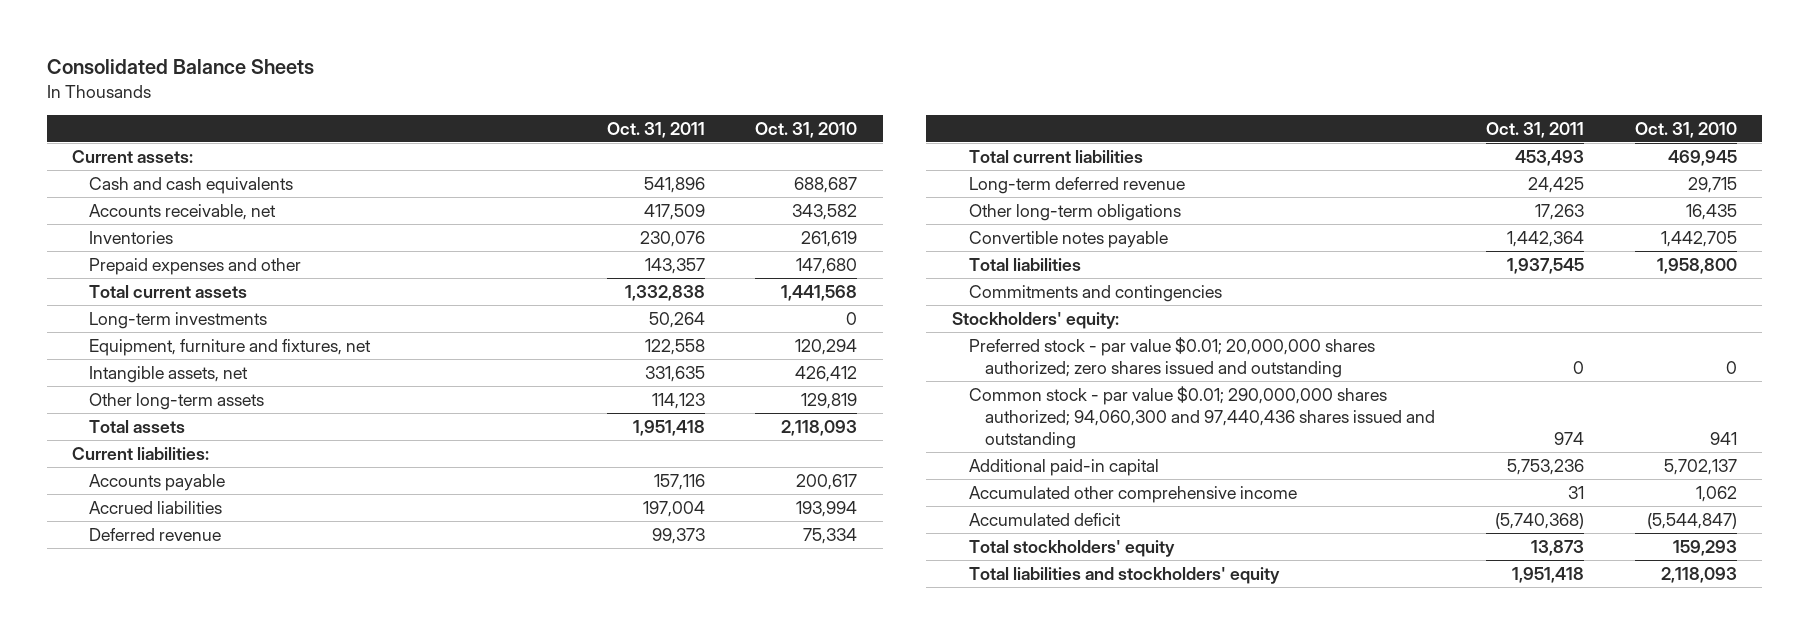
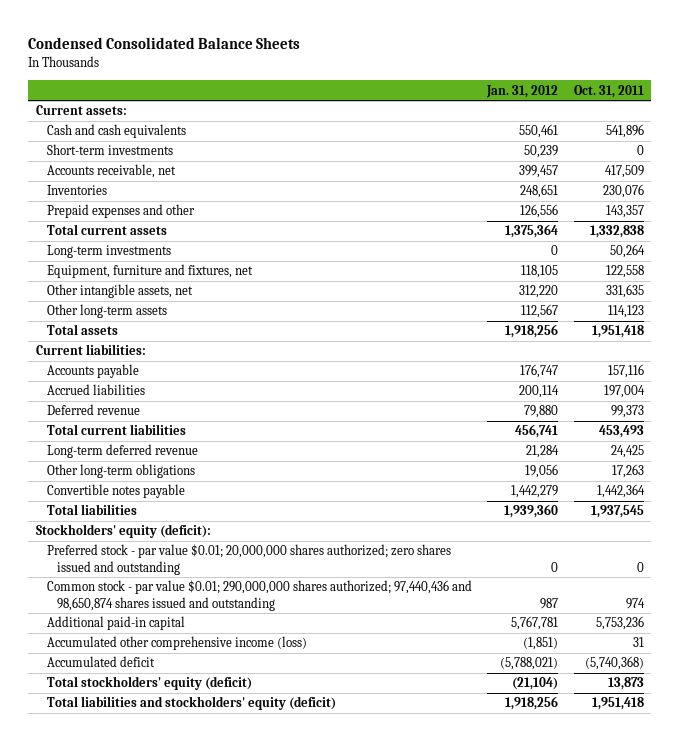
[46,58,314,74] Consolidated Balance Sheets -> [28,37,301,50] Condensed Consolidated Balance Sheets
[755,121,858,138] Oct. 31, 2010 -> none
none -> [486,84,559,98] Jan. 31, 2012
none -> [46,144,173,156] Short-term investments
[89,365,249,383] Intangible assets, net -> [46,284,193,299] Other intangible assets, net
[968,284,1222,302] Commitments and contingencies -> none
[951,311,1119,329] Stockholders' equity: -> [36,524,212,539] Stockholders' equity (deficit):
[968,385,1436,450] Common stock - par value $0.01; 290,000,000 shares authorized; 94,060,300 and 97,440,436 shares issued and outstanding -> [46,580,472,611] Common stock - par value $0.01; 290,000,000 shares authorized; 97,440,436 and 98,650,874 shares issued and outstanding
[968,485,1297,503] Accumulated other comprehensive income -> [46,636,307,651] Accumulated other comprehensive income (loss)
[968,539,1175,557] Total stockholders' equity -> [46,676,252,691] Total stockholders' equity (deficit)
[968,566,1280,584] Total liabilities and stockholders' equity -> [46,696,336,711] Total liabilities and stockholders' equity (deficit)

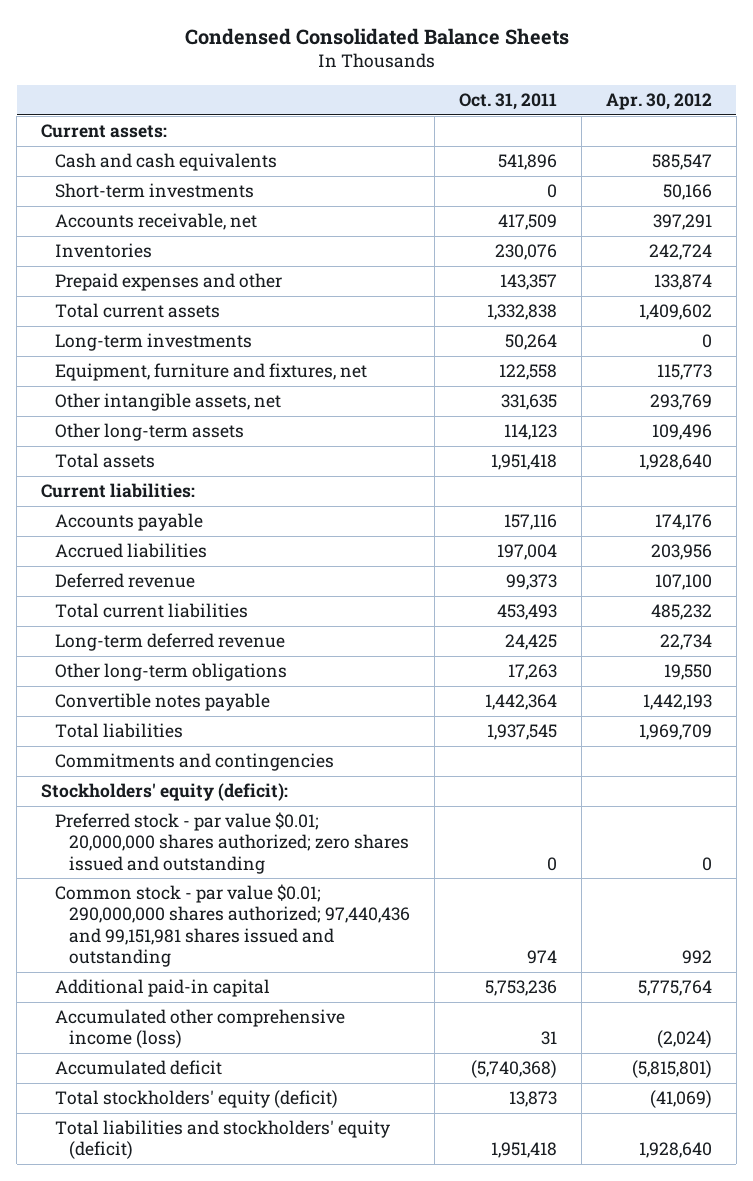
[486,84,559,98] Jan. 31, 2012 -> none
none -> [605,93,712,111] Apr. 30, 2012
none -> [55,753,335,772] Commitments and contingencies
[46,580,472,611] Common stock - par value $0.01; 290,000,000 shares authorized; 97,440,436 and 98,650,874 shares issued and outstanding -> [55,884,411,967] Common stock - par value $0.01; 290,000,000 shares authorized; 97,440,436 and 99,151,981 shares issued and outstanding

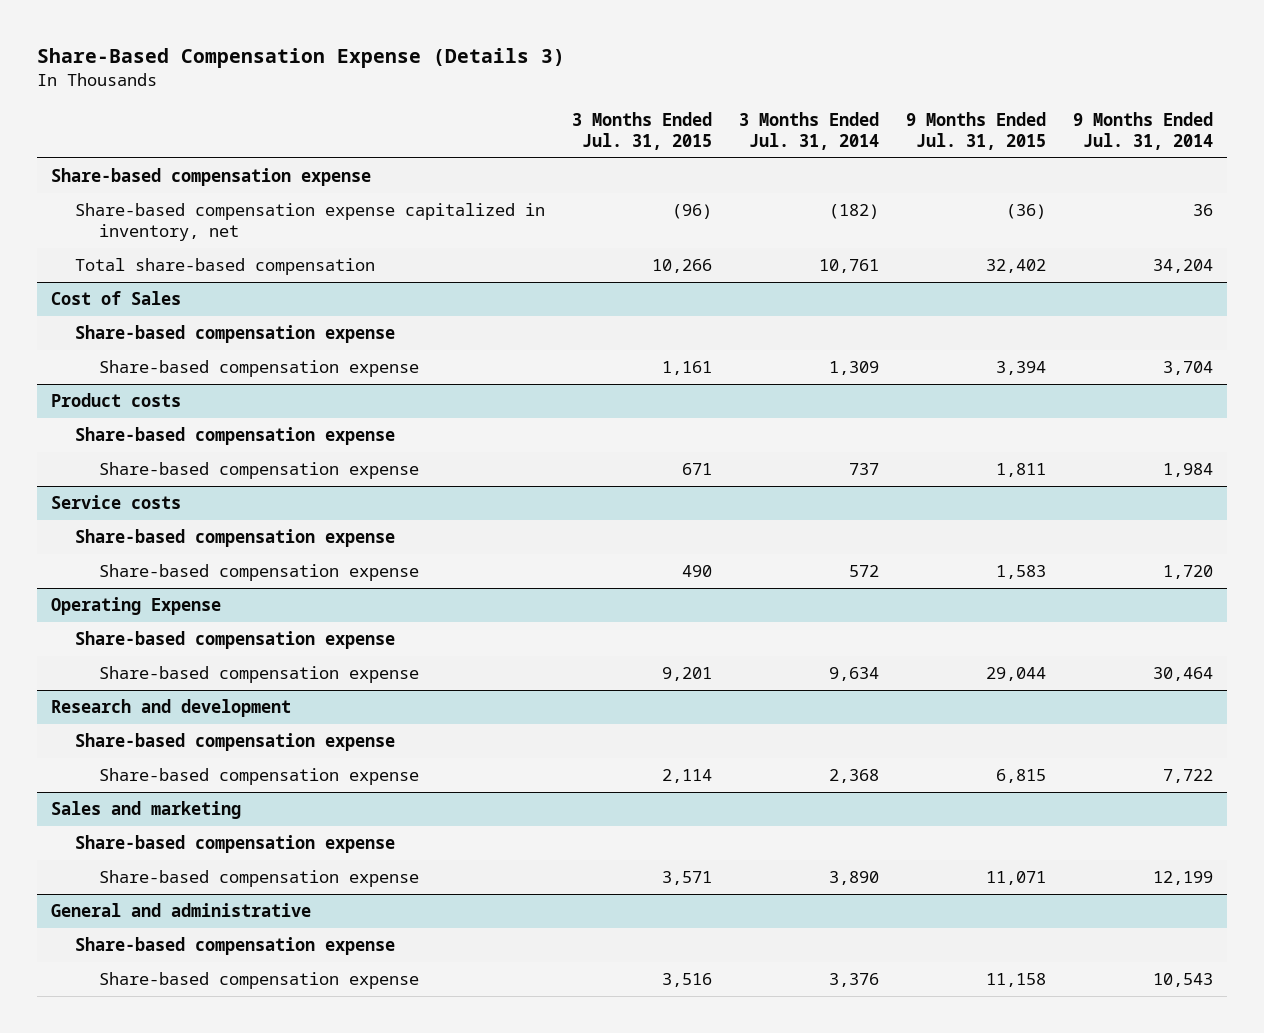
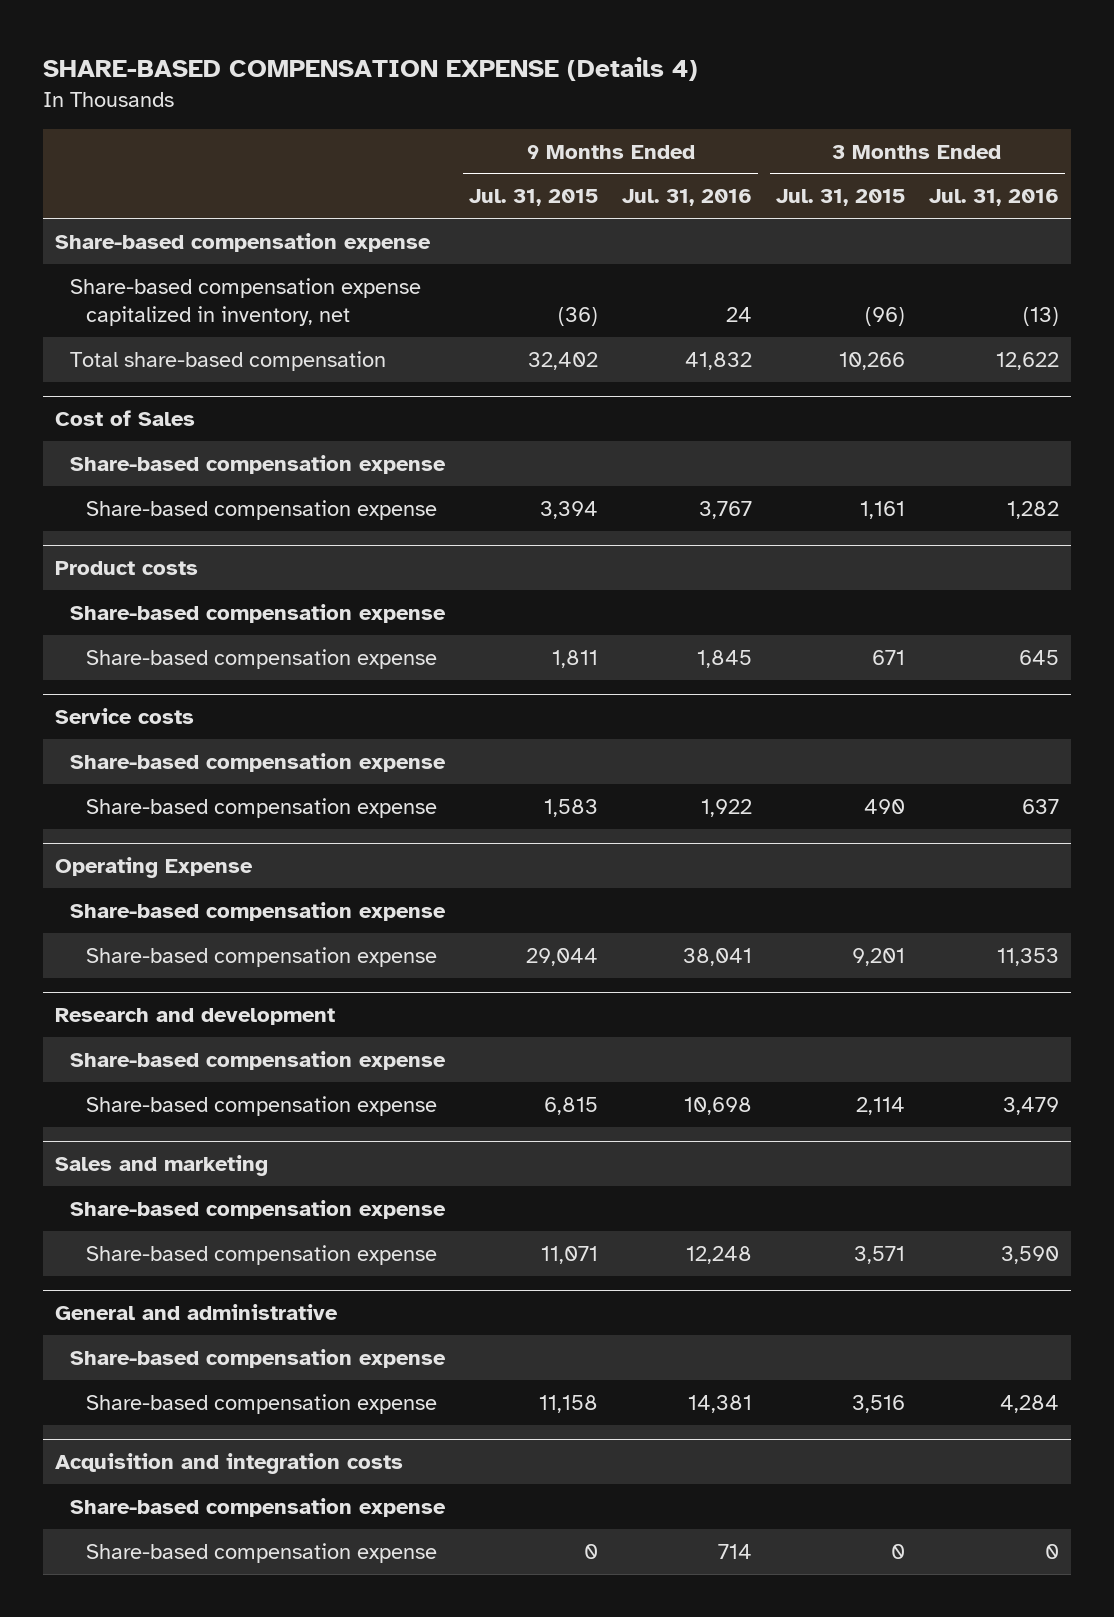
[37,48,566,69] Share-Based Compensation Expense (Details 3) -> [42,56,698,81] SHARE-BASED COMPENSATION EXPENSE (Details 4)
[738,112,879,150] 3 Months Ended Jul. 31, 2014 -> none
[1073,112,1214,150] 9 Months Ended Jul. 31, 2014 -> none
none -> [622,189,753,207] Jul. 31, 2016
none -> [928,189,1059,207] Jul. 31, 2016
none -> [54,1452,403,1474] Acquisition and integration costs
none -> [70,1497,447,1517] Share-based compensation expense
none -> [85,1542,437,1563] Share-based compensation expense

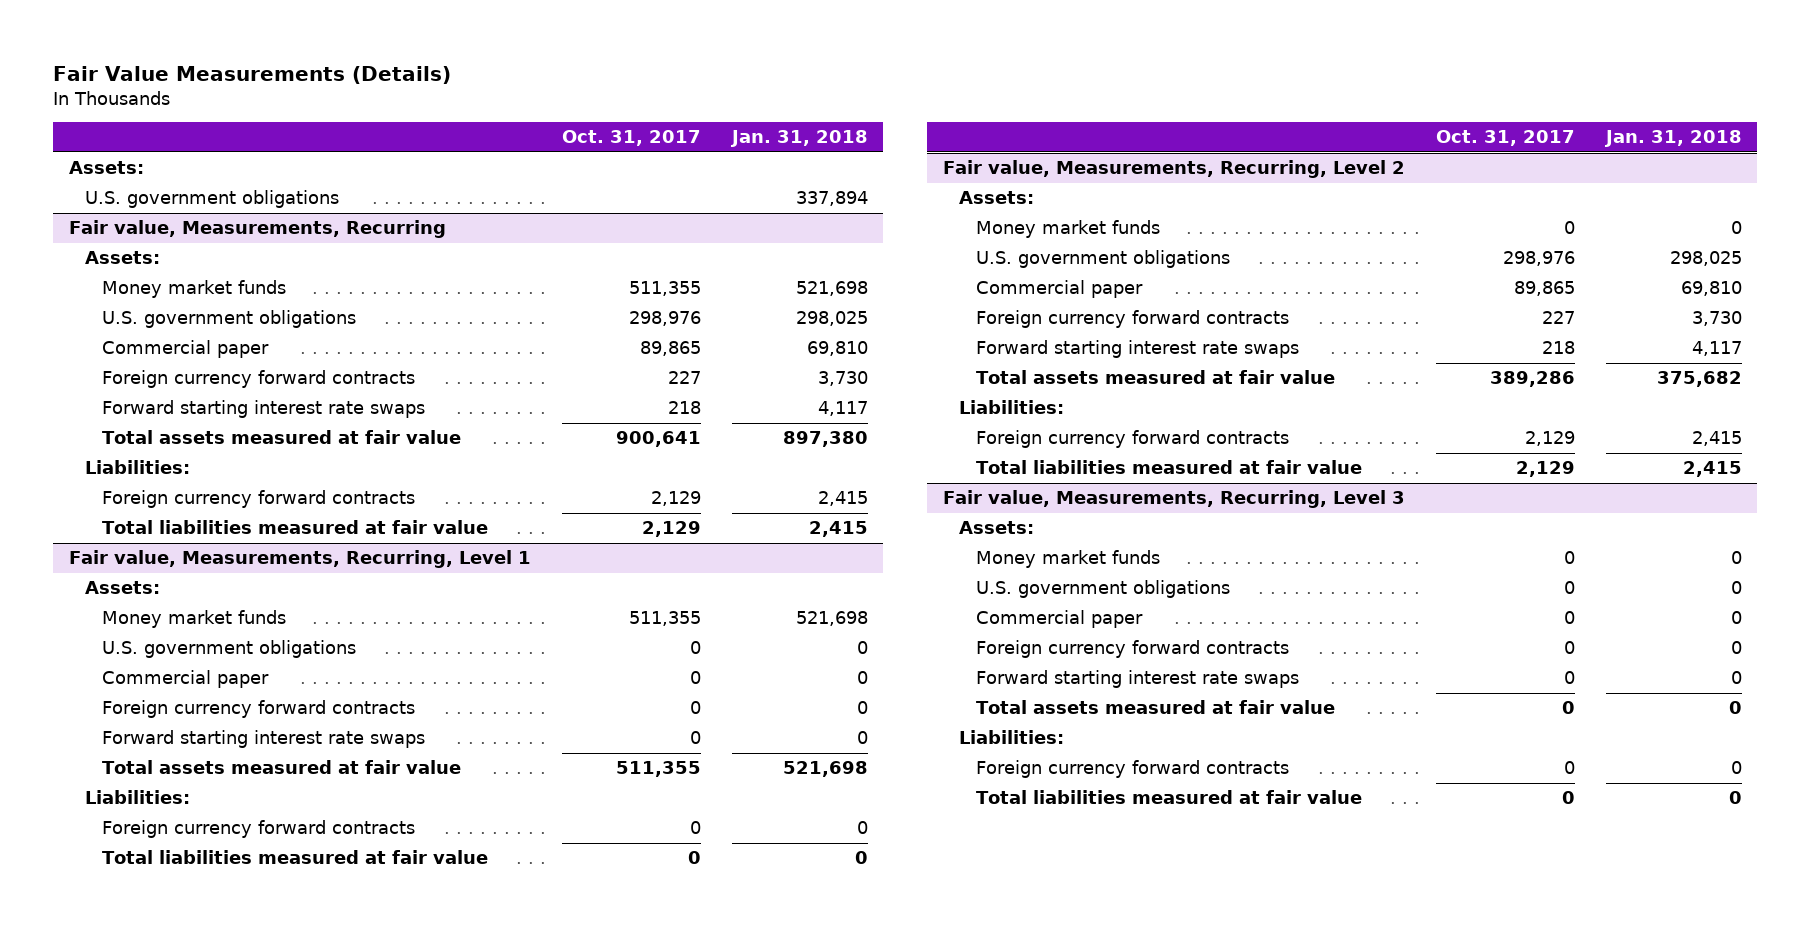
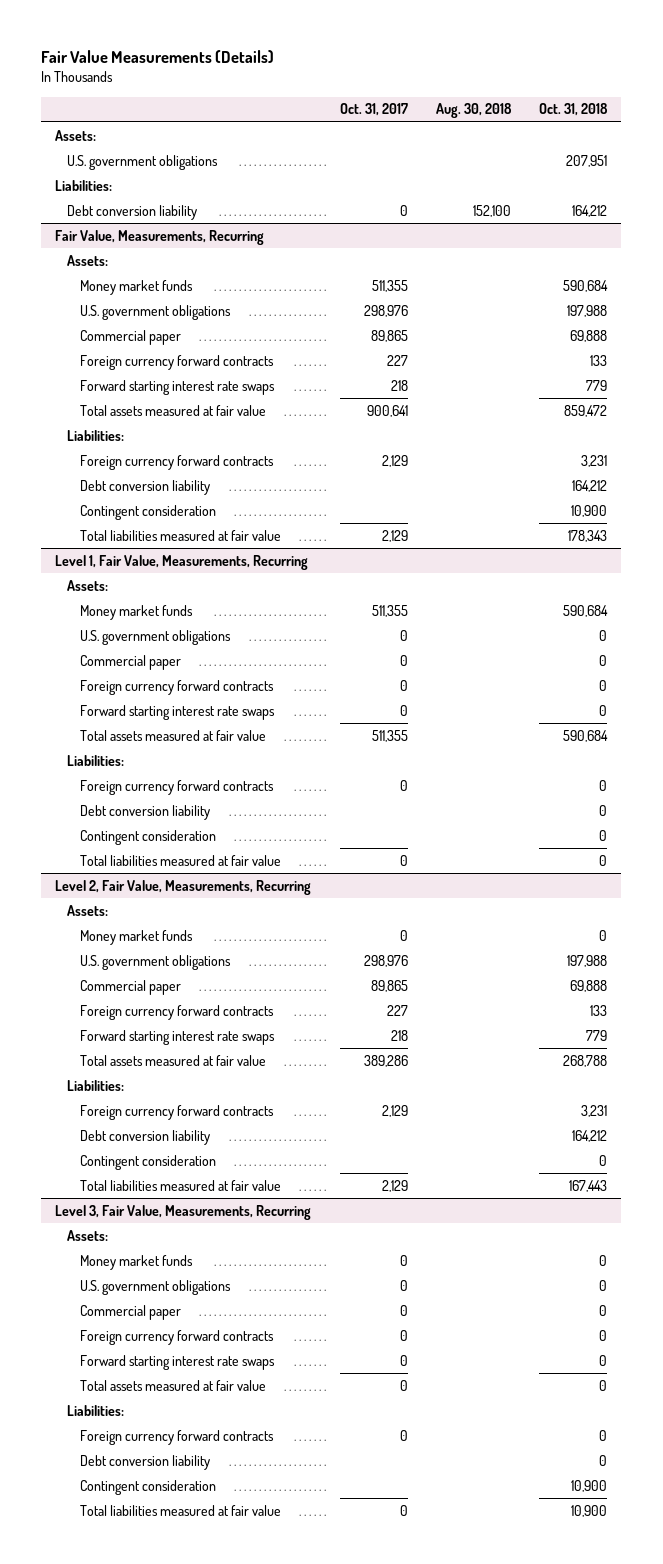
[729,130,868,148] Jan. 31, 2018 -> none
none -> [435,103,512,119] Aug. 30, 2018
none -> [539,103,609,117] Oct. 31, 2018
none -> [55,179,113,191] Liabilities:
none -> [67,204,198,220] Debt conversion liability
[68,220,446,239] Fair value, Measurements, Recurring -> [55,229,265,245] Fair Value, Measurements, Recurring
none -> [79,479,210,495] Debt conversion liability
none -> [79,504,216,520] Contingent consideration
[68,550,531,569] Fair value, Measurements, Recurring, Level 1 -> [55,554,309,570] Level 1, Fair Value, Measurements, Recurring
none -> [79,804,210,820] Debt conversion liability
none -> [79,829,216,845] Contingent consideration
[942,160,1405,179] Fair value, Measurements, Recurring, Level 2 -> [55,879,312,895] Level 2, Fair Value, Measurements, Recurring
none -> [79,1129,210,1145] Debt conversion liability
none -> [79,1154,216,1170] Contingent consideration
[942,490,1405,509] Fair value, Measurements, Recurring, Level 3 -> [55,1204,312,1220] Level 3, Fair Value, Measurements, Recurring
none -> [79,1454,210,1470] Debt conversion liability
none -> [79,1479,216,1495] Contingent consideration

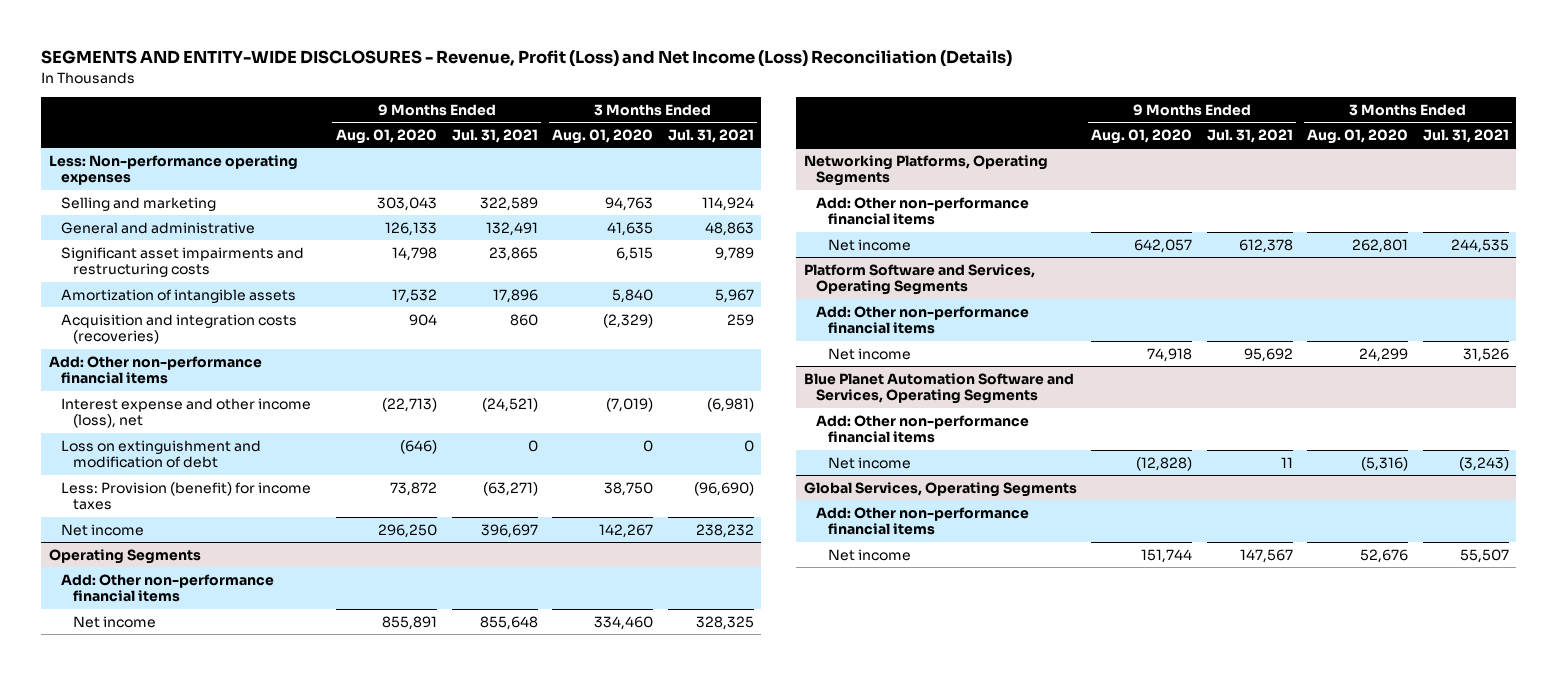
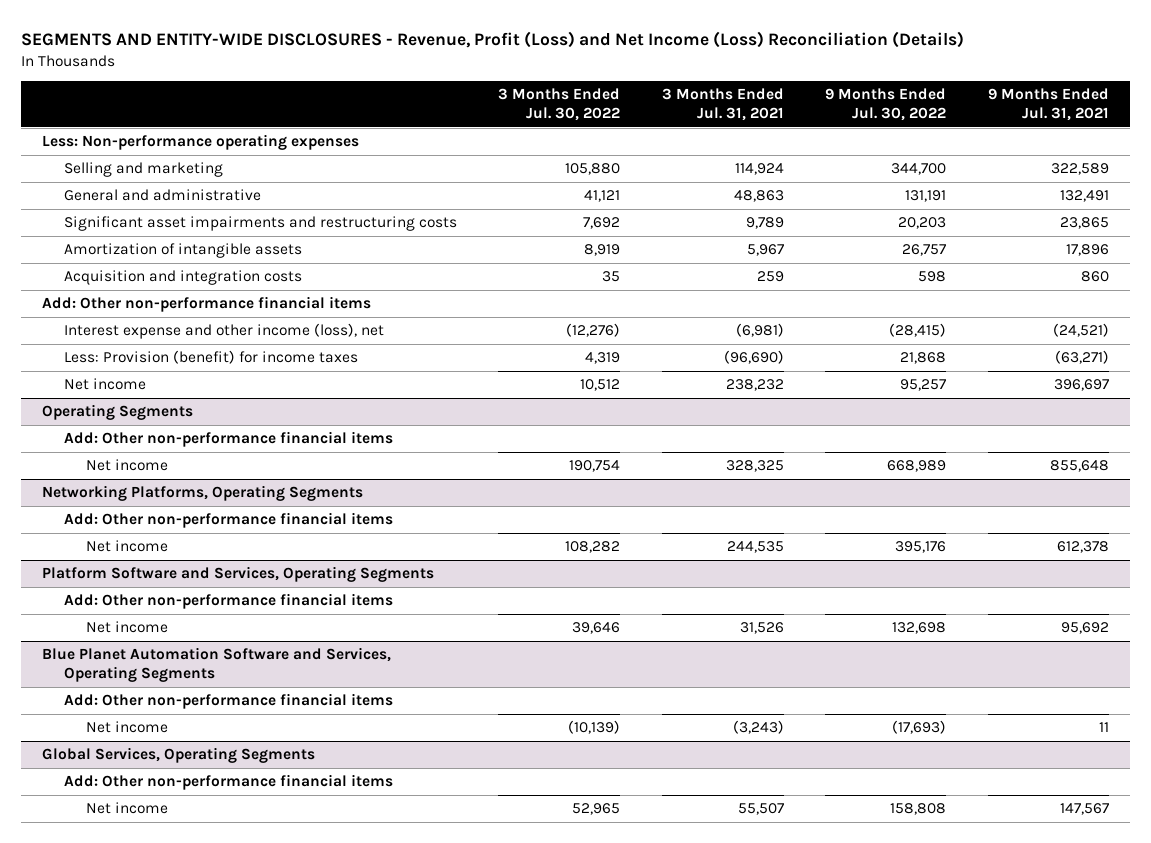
[336,128,438,144] Aug. 01, 2020 -> none
[552,128,654,144] Aug. 01, 2020 -> none
none -> [498,88,621,122] 3 Months Ended Jul. 30, 2022
none -> [825,88,947,122] 9 Months Ended Jul. 30, 2022
[60,313,297,345] Acquisition and integration costs (recoveries) -> [64,270,303,286] Acquisition and integration costs
[60,439,261,469] Loss on extinguishment and modification of debt -> none

